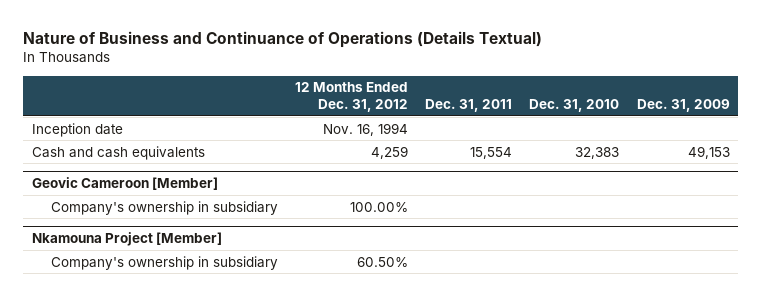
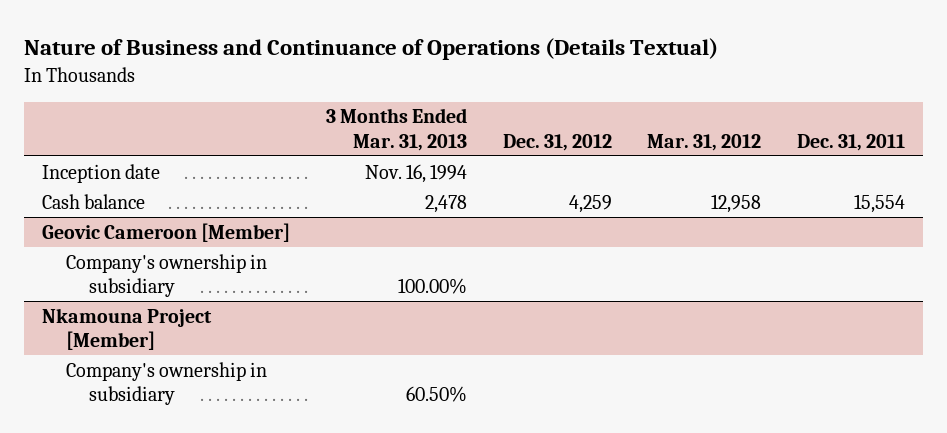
[295,82,409,113] 12 Months Ended Dec. 31, 2012 -> none
[529,99,620,113] Dec. 31, 2010 -> none
[636,99,730,113] Dec. 31, 2009 -> none
none -> [325,108,467,151] 3 Months Ended Mar. 31, 2013
none -> [502,133,612,151] Dec. 31, 2012
none -> [647,133,762,151] Mar. 31, 2012
[31,145,205,160] Cash and cash equivalents -> [41,193,145,209] Cash balance

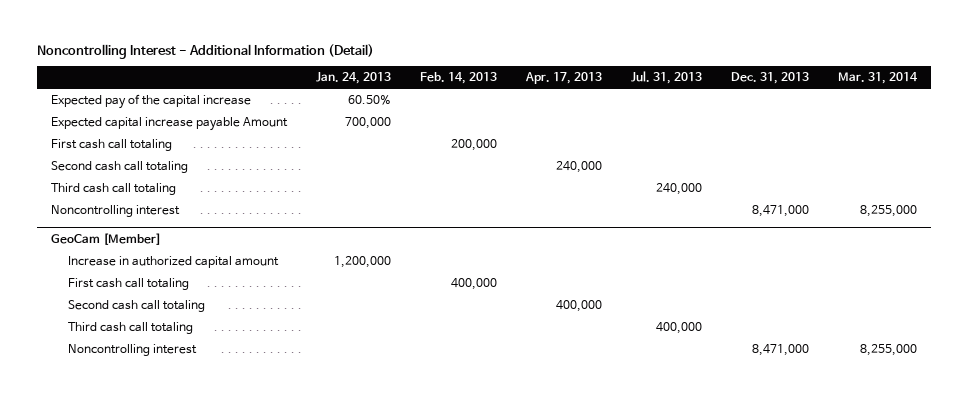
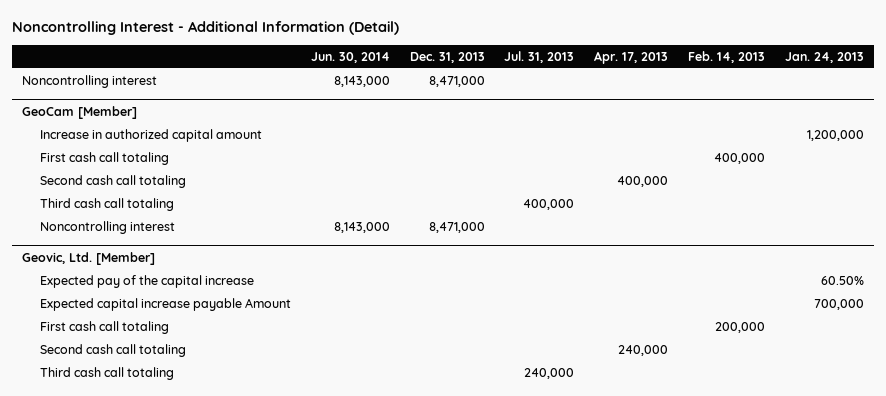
[837,72,918,85] Mar. 31, 2014 -> none
none -> [310,51,390,63] Jun. 30, 2014
[51,94,252,110] Expected pay of the capital increase -> none
[51,117,289,132] Expected capital increase payable Amount -> none
[51,139,173,152] First cash call totaling -> none
[51,161,189,174] Second cash call totaling -> none
[51,183,177,196] Third cash call totaling -> none
none -> [22,251,156,265] Geovic, Ltd. [Member]
none -> [39,275,254,289] Expected pay of the capital increase
none -> [39,298,291,312] Expected capital increase payable Amount
none -> [39,321,169,335] First cash call totaling
none -> [39,344,186,358] Second cash call totaling
none -> [39,367,174,381] Third cash call totaling

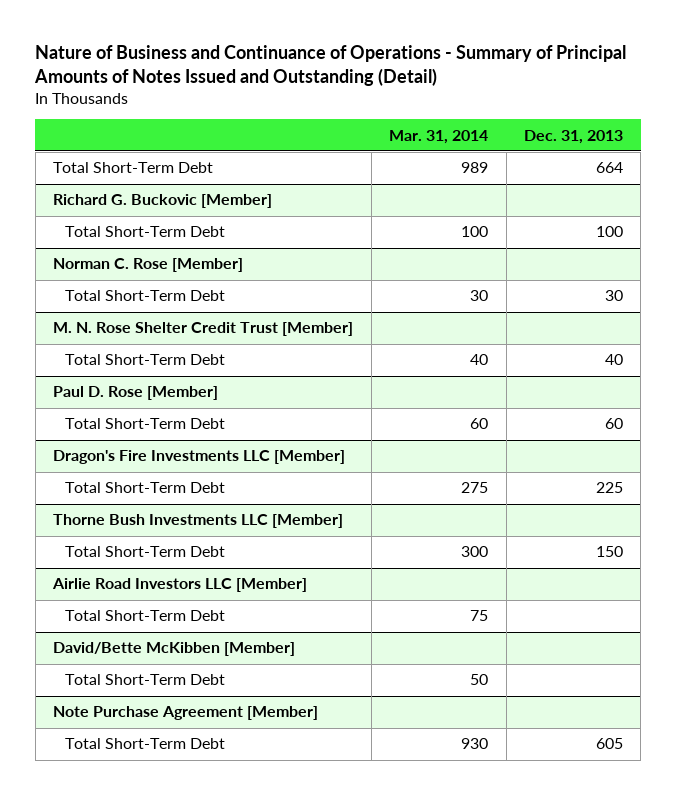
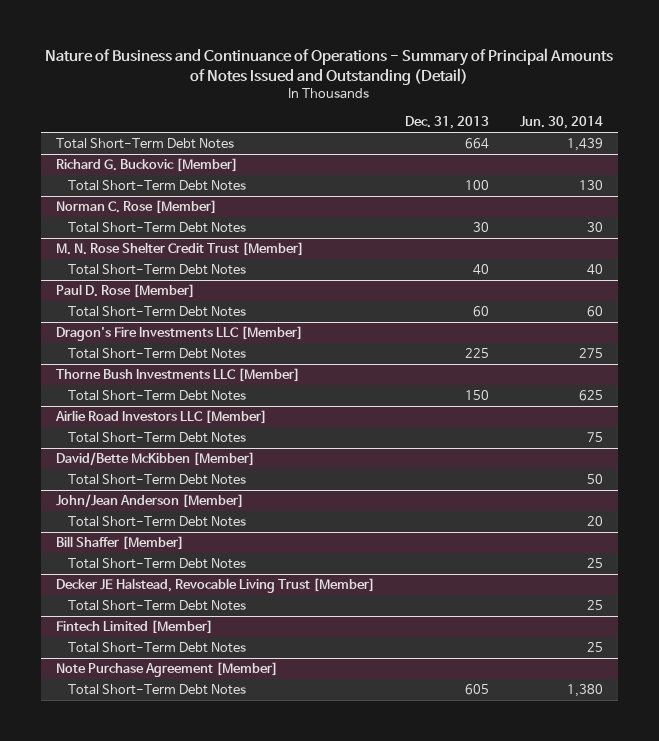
[389,129,489,144] Mar. 31, 2014 -> none
none -> [519,116,603,130] Jun. 30, 2014
[53,162,214,174] Total Short-Term Debt -> [56,138,235,150] Total Short-Term Debt Notes
[65,226,226,238] Total Short-Term Debt -> [67,180,246,192] Total Short-Term Debt Notes
[65,290,226,302] Total Short-Term Debt -> [67,222,246,234] Total Short-Term Debt Notes
[65,354,226,366] Total Short-Term Debt -> [67,264,246,276] Total Short-Term Debt Notes
[65,418,226,430] Total Short-Term Debt -> [67,306,246,318] Total Short-Term Debt Notes
[65,482,226,494] Total Short-Term Debt -> [67,348,246,360] Total Short-Term Debt Notes
[65,546,226,558] Total Short-Term Debt -> [67,390,246,402] Total Short-Term Debt Notes
[65,610,226,622] Total Short-Term Debt -> [67,432,246,444] Total Short-Term Debt Notes
[65,674,226,686] Total Short-Term Debt -> [67,474,246,486] Total Short-Term Debt Notes
none -> [56,494,245,509] John/Jean Anderson [Member]
none -> [67,516,246,528] Total Short-Term Debt Notes
none -> [56,536,185,551] Bill Shaffer [Member]
none -> [67,558,246,570] Total Short-Term Debt Notes
none -> [56,578,376,594] Decker JE Halstead, Revocable Living Trust [Member]
none -> [67,600,246,612] Total Short-Term Debt Notes
none -> [56,620,214,635] Fintech Limited [Member]
none -> [67,642,246,654] Total Short-Term Debt Notes
[65,738,226,750] Total Short-Term Debt -> [67,684,246,696] Total Short-Term Debt Notes

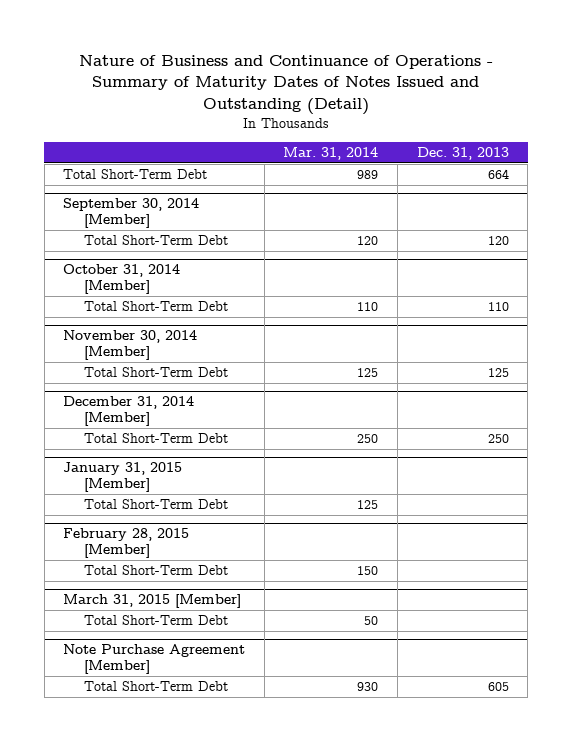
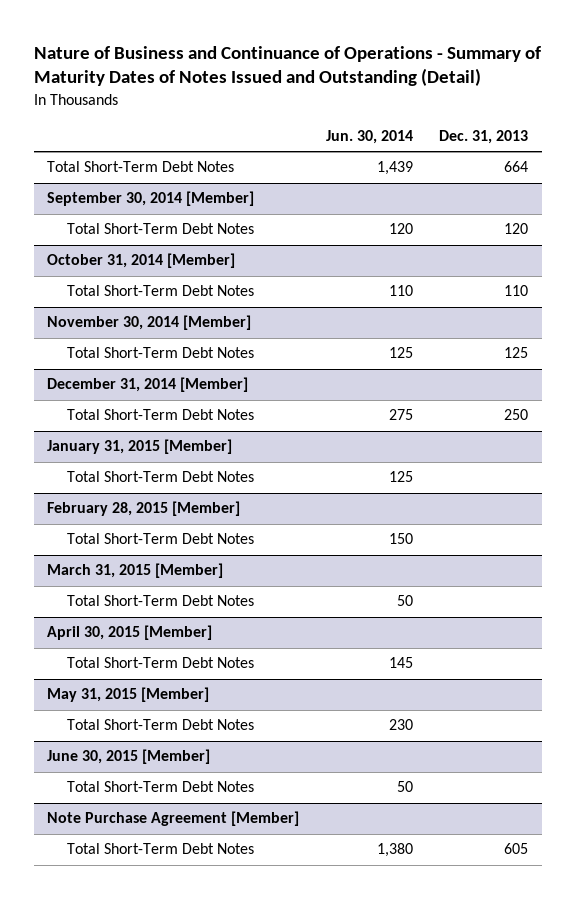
[283,146,379,160] Mar. 31, 2014 -> none
none -> [325,130,413,145] Jun. 30, 2014
[63,169,208,180] Total Short-Term Debt -> [47,161,235,173] Total Short-Term Debt Notes
[84,235,229,246] Total Short-Term Debt -> [66,223,254,235] Total Short-Term Debt Notes
[84,301,229,312] Total Short-Term Debt -> [66,285,254,297] Total Short-Term Debt Notes
[84,367,229,378] Total Short-Term Debt -> [66,347,254,359] Total Short-Term Debt Notes
[84,433,229,444] Total Short-Term Debt -> [66,409,254,421] Total Short-Term Debt Notes
[84,499,229,510] Total Short-Term Debt -> [66,471,254,483] Total Short-Term Debt Notes
[84,565,229,576] Total Short-Term Debt -> [66,533,254,545] Total Short-Term Debt Notes
[84,615,229,626] Total Short-Term Debt -> [66,595,254,607] Total Short-Term Debt Notes
none -> [47,625,213,641] April 30, 2015 [Member]
none -> [66,657,254,669] Total Short-Term Debt Notes
none -> [47,687,210,703] May 31, 2015 [Member]
none -> [66,719,254,731] Total Short-Term Debt Notes
none -> [47,749,211,765] June 30, 2015 [Member]
none -> [66,781,254,793] Total Short-Term Debt Notes
[84,681,229,692] Total Short-Term Debt -> [66,843,254,855] Total Short-Term Debt Notes

